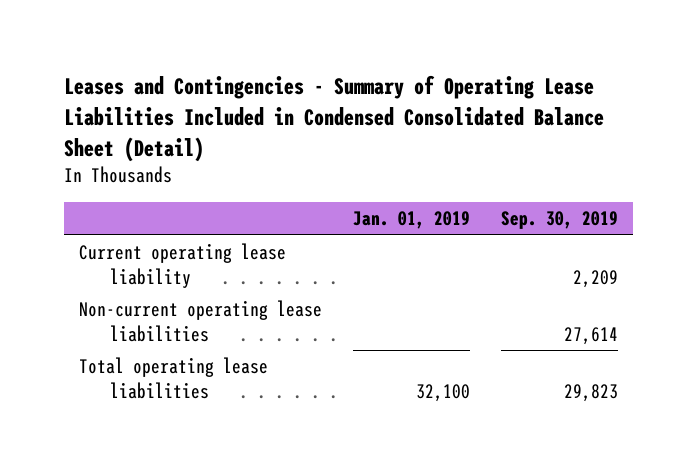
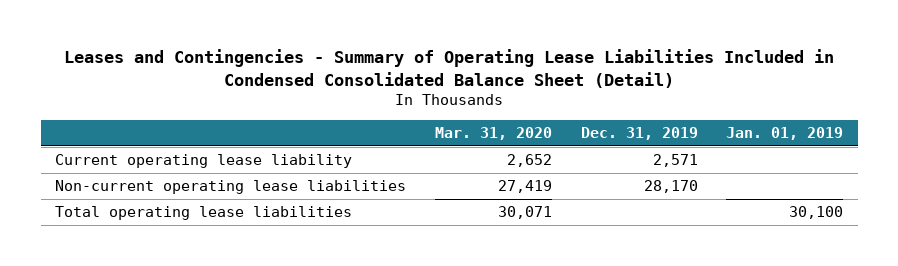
[500,211,618,230] Sep. 30, 2019 -> none
none -> [434,126,552,140] Mar. 31, 2020
none -> [580,126,698,140] Dec. 31, 2019
[415,383,470,402] 32,100 -> [789,206,844,220] 30,100

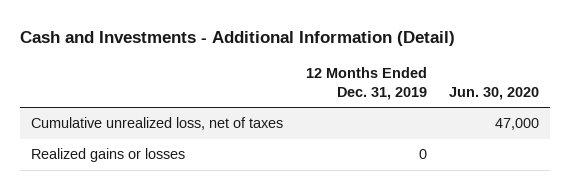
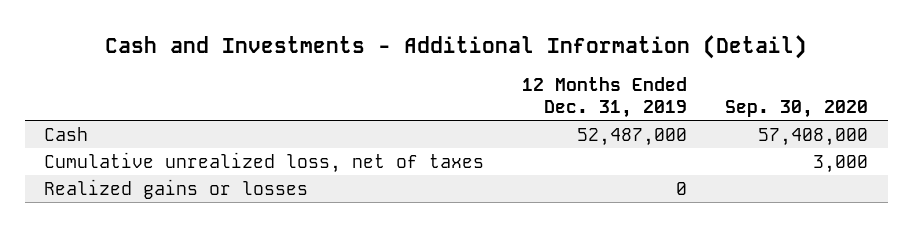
[449,86,540,100] Jun. 30, 2020 -> none
none -> [725,100,869,119] Sep. 30, 2020
none -> [44,126,89,141] Cash

